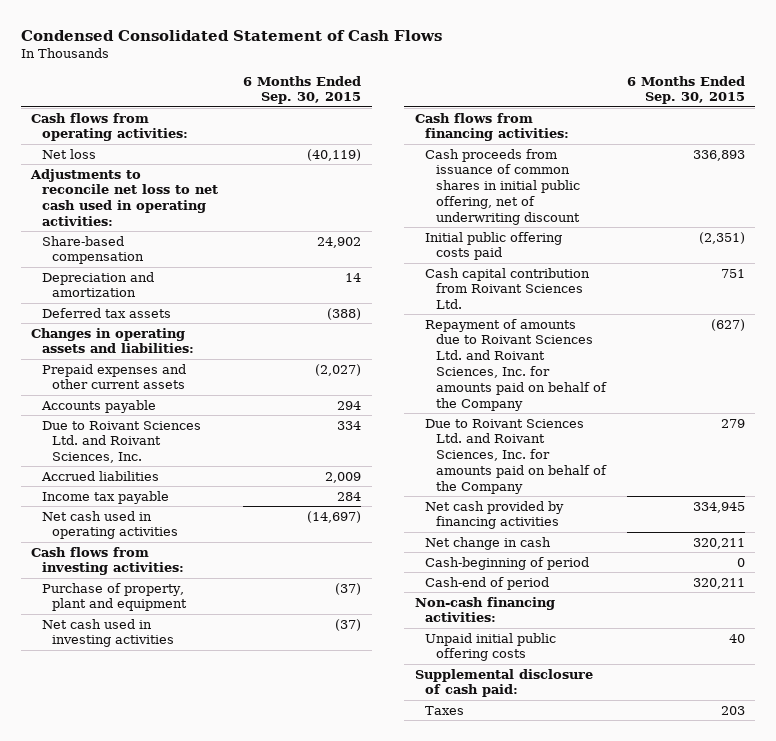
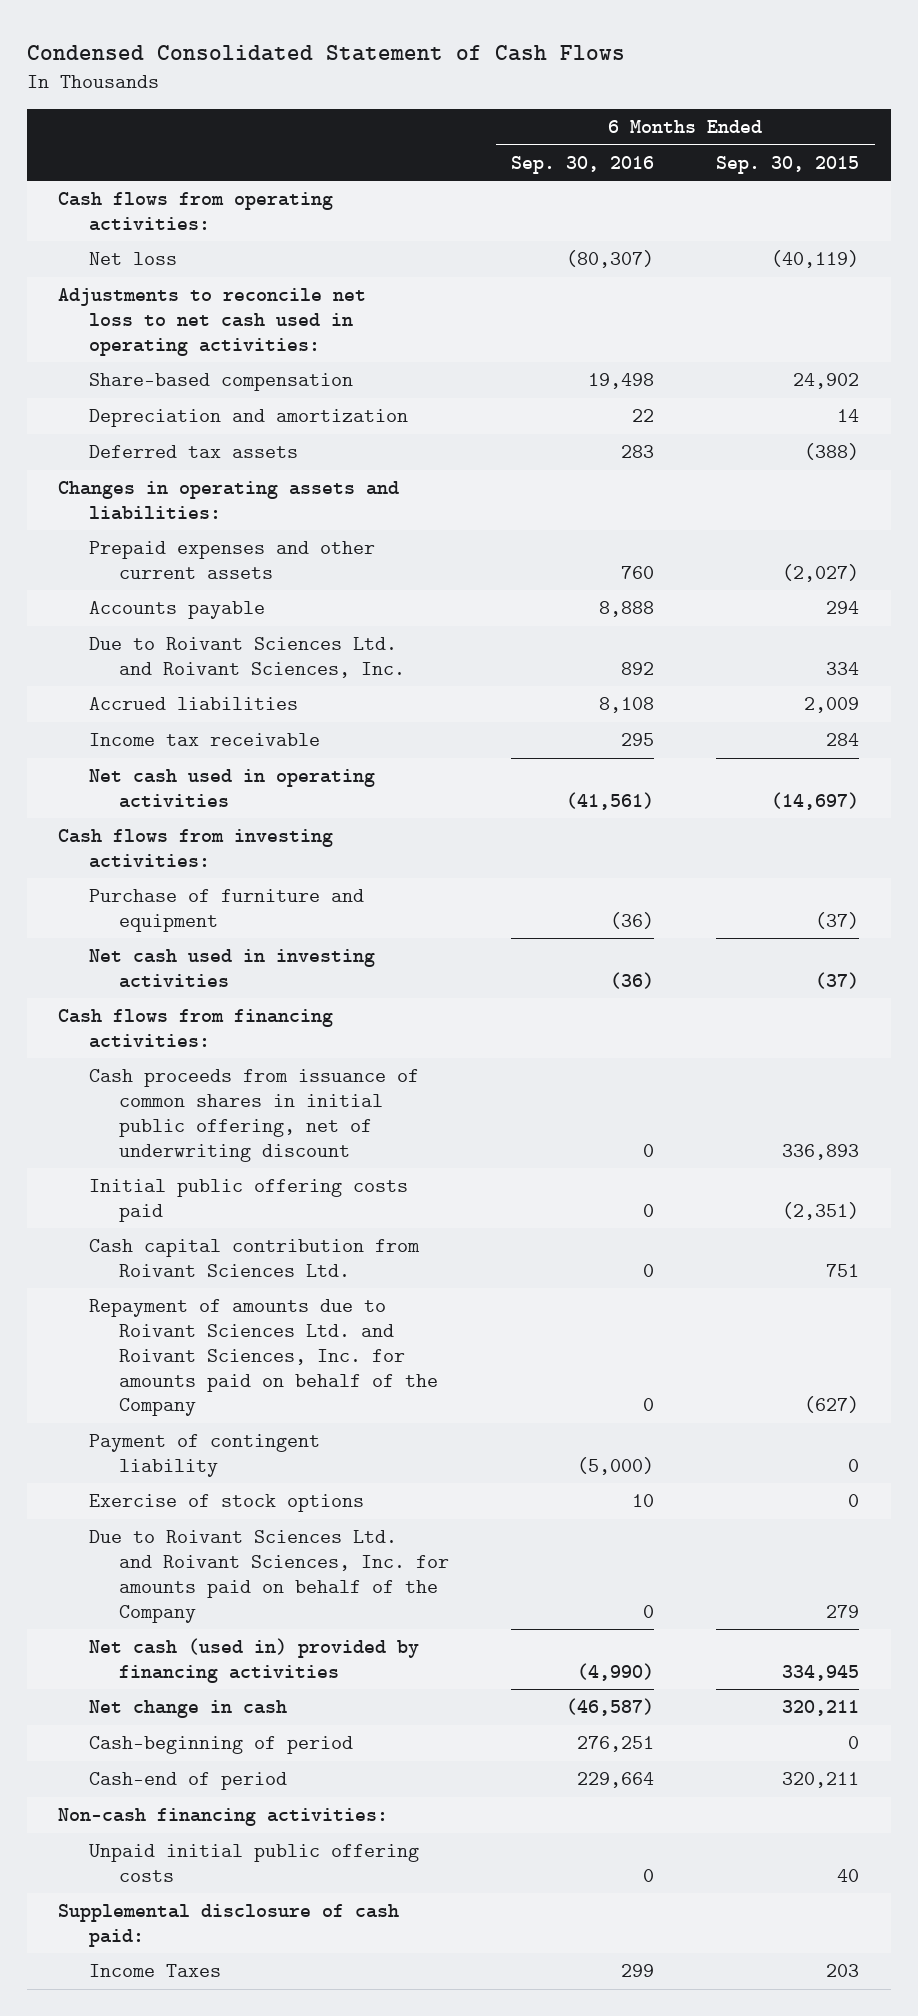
none -> [511,155,655,174] Sep. 30, 2016
[41,490,169,504] Income tax payable -> [88,733,320,747] Income tax receivable
[41,582,188,612] Purchase of property, plant and equipment -> [88,889,364,933] Purchase of furniture and equipment
none -> [88,1434,320,1478] Payment of contingent liability
none -> [88,1494,364,1513] Exercise of stock options
[425,500,565,530] Net cash provided by financing activities -> [88,1638,419,1684] Net cash (used in) provided by financing activities
[425,705,465,715] Taxes -> [88,1964,221,1978] Income Taxes

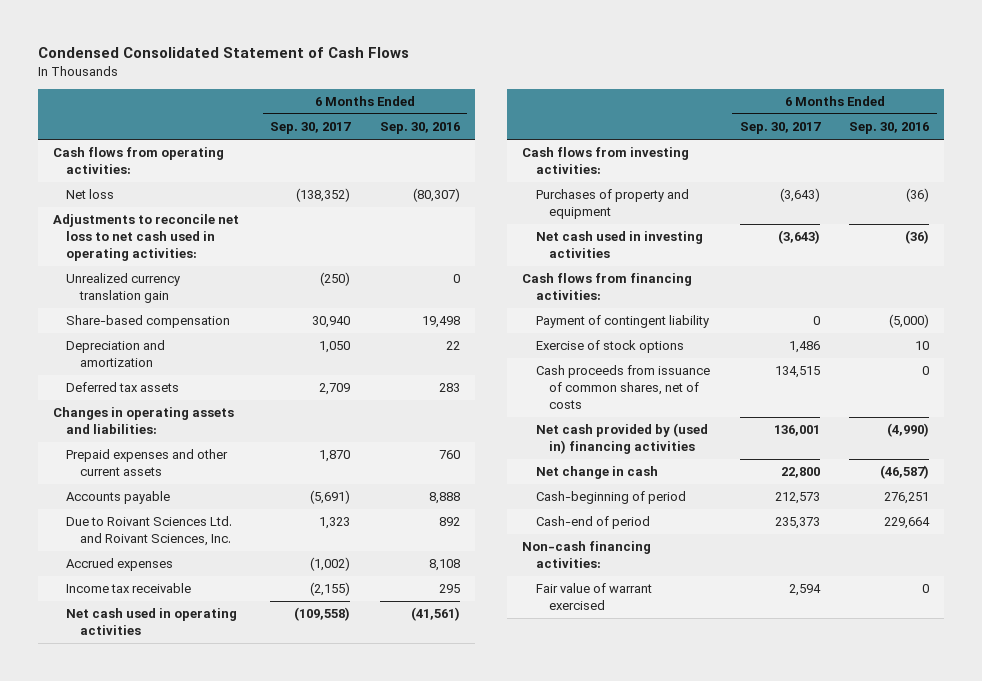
[716,155,860,174] Sep. 30, 2015 -> none
none -> [270,122,352,135] Sep. 30, 2017
none -> [66,273,181,304] Unrealized currency translation gain
[88,697,298,711] Accrued liabilities -> [66,558,174,572] Accrued expenses
[88,889,364,933] Purchase of furniture and equipment -> [535,189,689,220] Purchases of property and equipment
[88,1069,419,1162] Cash proceeds from issuance of common shares in initial public offering, net of underwriting discount -> none
[88,1179,408,1223] Initial public offering costs paid -> none
[88,1239,420,1278] Cash capital contribution from Roivant Sciences Ltd. -> none
[88,1299,438,1417] Repayment of amounts due to Roivant Sciences Ltd. and Roivant Sciences, Inc. for amounts paid on behalf of the Company -> none
[88,1530,449,1623] Due to Roivant Sciences Ltd. and Roivant Sciences, Inc. for amounts paid on behalf of the Company -> none
none -> [535,365,710,409] Cash proceeds from issuance of common shares, net of costs
[88,1638,419,1684] Net cash (used in) provided by financing activities -> [535,423,708,455] Net cash provided by (used in) financing activities
[88,1844,419,1883] Unpaid initial public offering costs -> none
[58,1904,400,1948] Supplemental disclosure of cash paid: -> none
[88,1964,221,1978] Income Taxes -> none
none -> [535,583,652,611] Fair value of warrant exercised

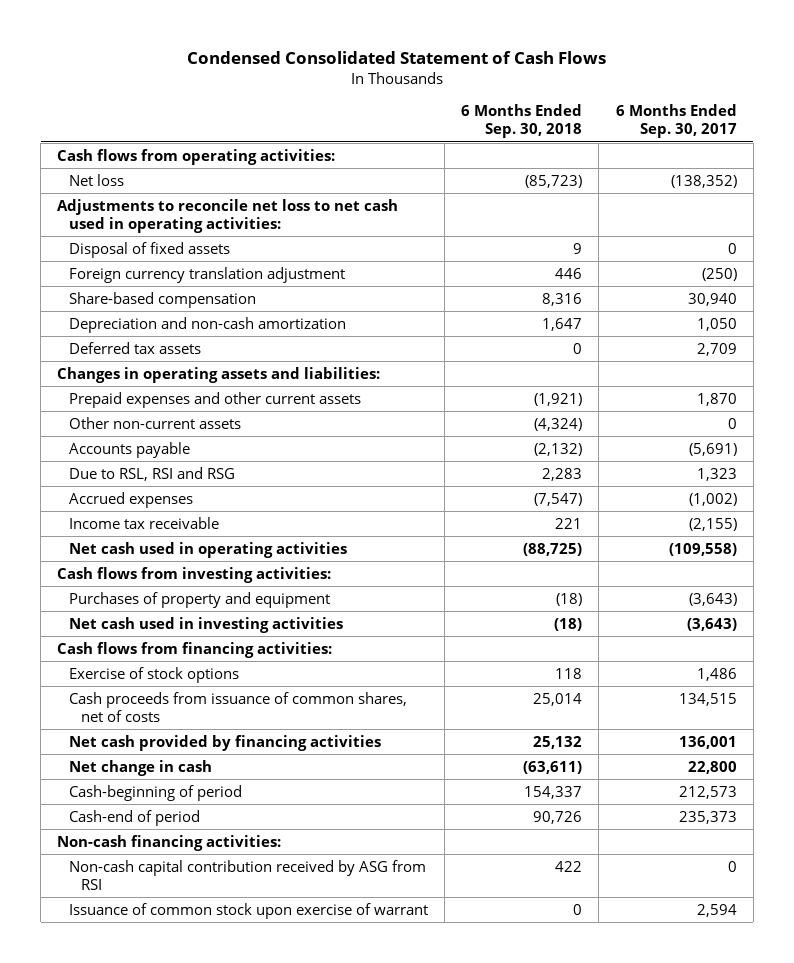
[379,122,460,135] Sep. 30, 2016 -> none
none -> [461,104,583,139] 6 Months Ended Sep. 30, 2018
none -> [69,241,231,258] Disposal of fixed assets
[66,273,181,304] Unrealized currency translation gain -> [69,266,346,283] Foreign currency translation adjustment
[66,340,166,368] Depreciation and amortization -> [69,316,347,333] Depreciation and non-cash amortization
none -> [69,416,242,429] Other non-current assets
[66,516,233,547] Due to Roivant Sciences Ltd. and Roivant Sciences, Inc. -> [69,466,236,481] Due to RSL, RSI and RSG
[535,315,709,329] Payment of contingent liability -> none
[535,423,708,455] Net cash provided by (used in) financing activities -> [69,734,382,751] Net cash provided by financing activities
none -> [69,859,427,890] Non-cash capital contribution received by ASG from RSI
[535,583,652,611] Fair value of warrant exercised -> [69,902,429,919] Issuance of common stock upon exercise of warrant

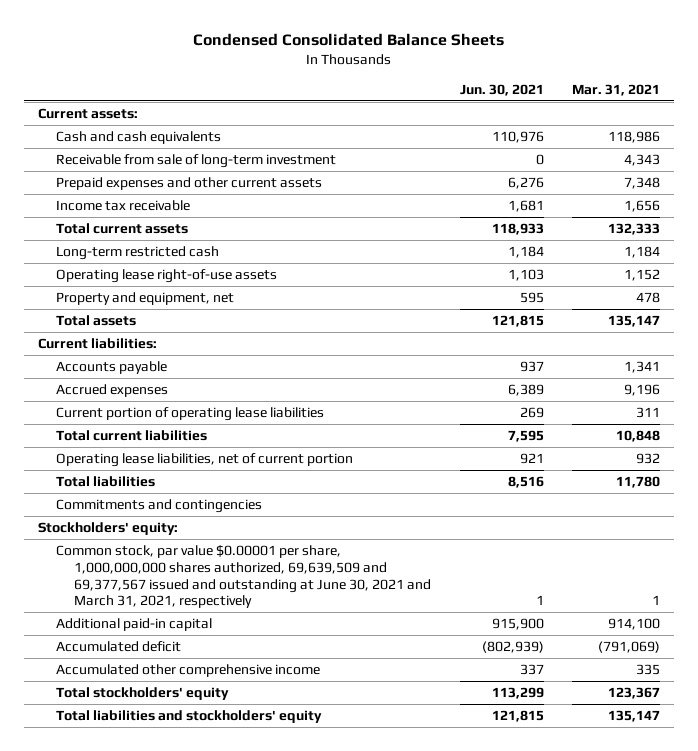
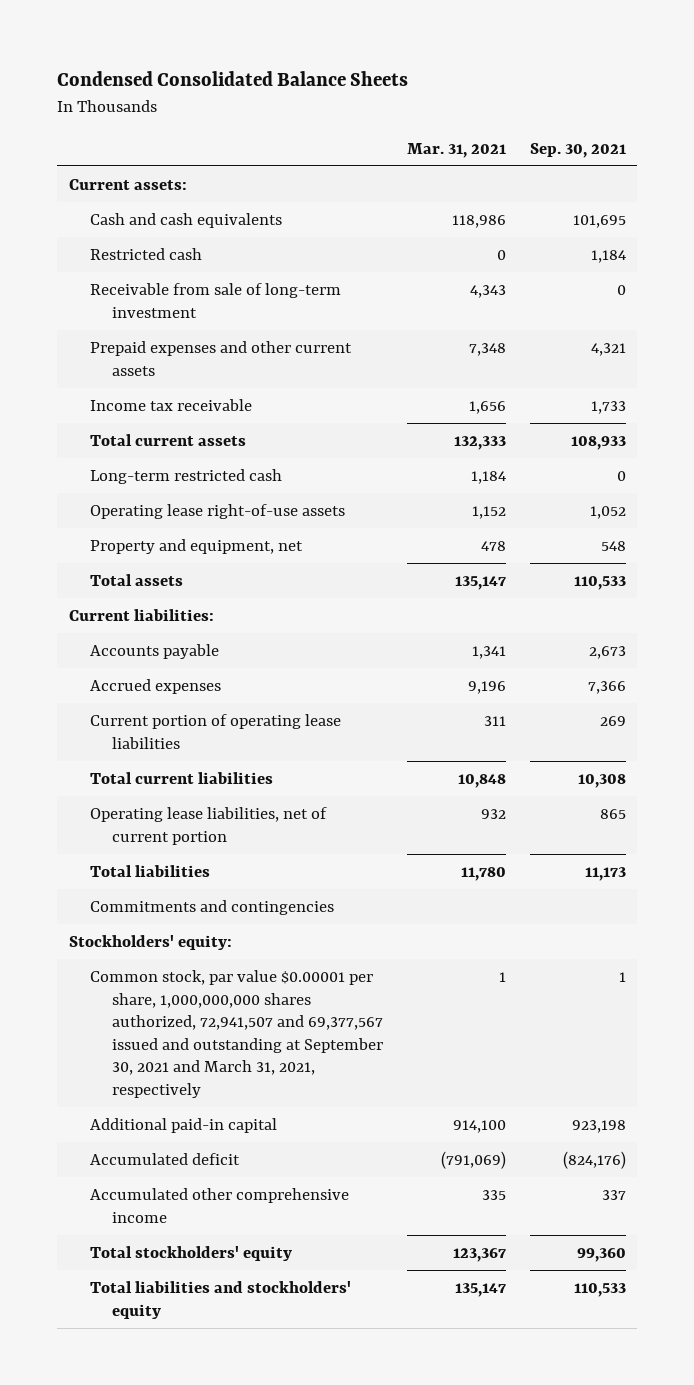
[459,83,544,96] Jun. 30, 2021 -> none
none -> [529,142,626,158] Sep. 30, 2021
none -> [90,247,203,260] Restricted cash
[56,545,432,609] Common stock, par value $0.00001 per share, 1,000,000,000 shares authorized, 69,639,509 and 69,377,567 issued and outstanding at June 30, 2021 and March 31, 2021, respectively -> [90,969,384,1099] Common stock, par value $0.00001 per share, 1,000,000,000 shares authorized, 72,941,507 and 69,377,567 issued and outstanding at September 30, 2021 and March 31, 2021, respectively

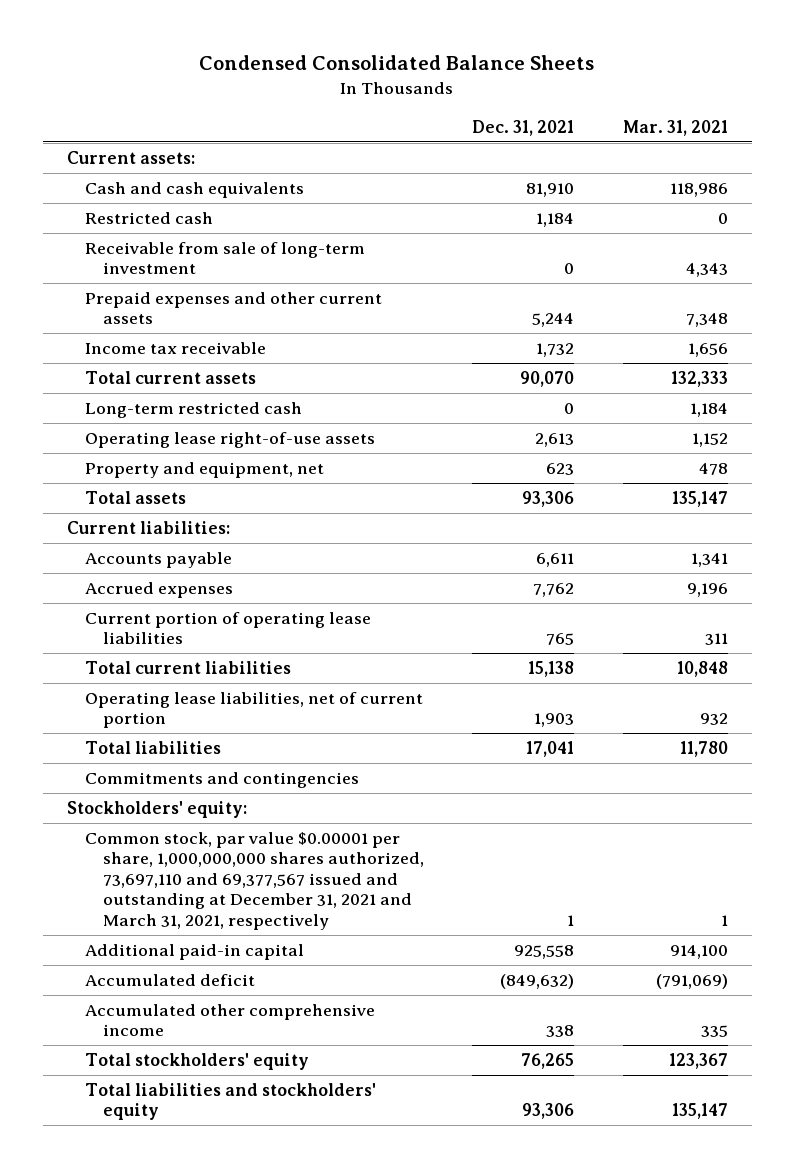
[529,142,626,158] Sep. 30, 2021 -> none
none -> [472,120,575,137] Dec. 31, 2021
[90,969,384,1099] Common stock, par value $0.00001 per share, 1,000,000,000 shares authorized, 72,941,507 and 69,377,567 issued and outstanding at September 30, 2021 and March 31, 2021, respectively -> [85,832,425,930] Common stock, par value $0.00001 per share, 1,000,000,000 shares authorized, 73,697,110 and 69,377,567 issued and outstanding at December 31, 2021 and March 31, 2021, respectively

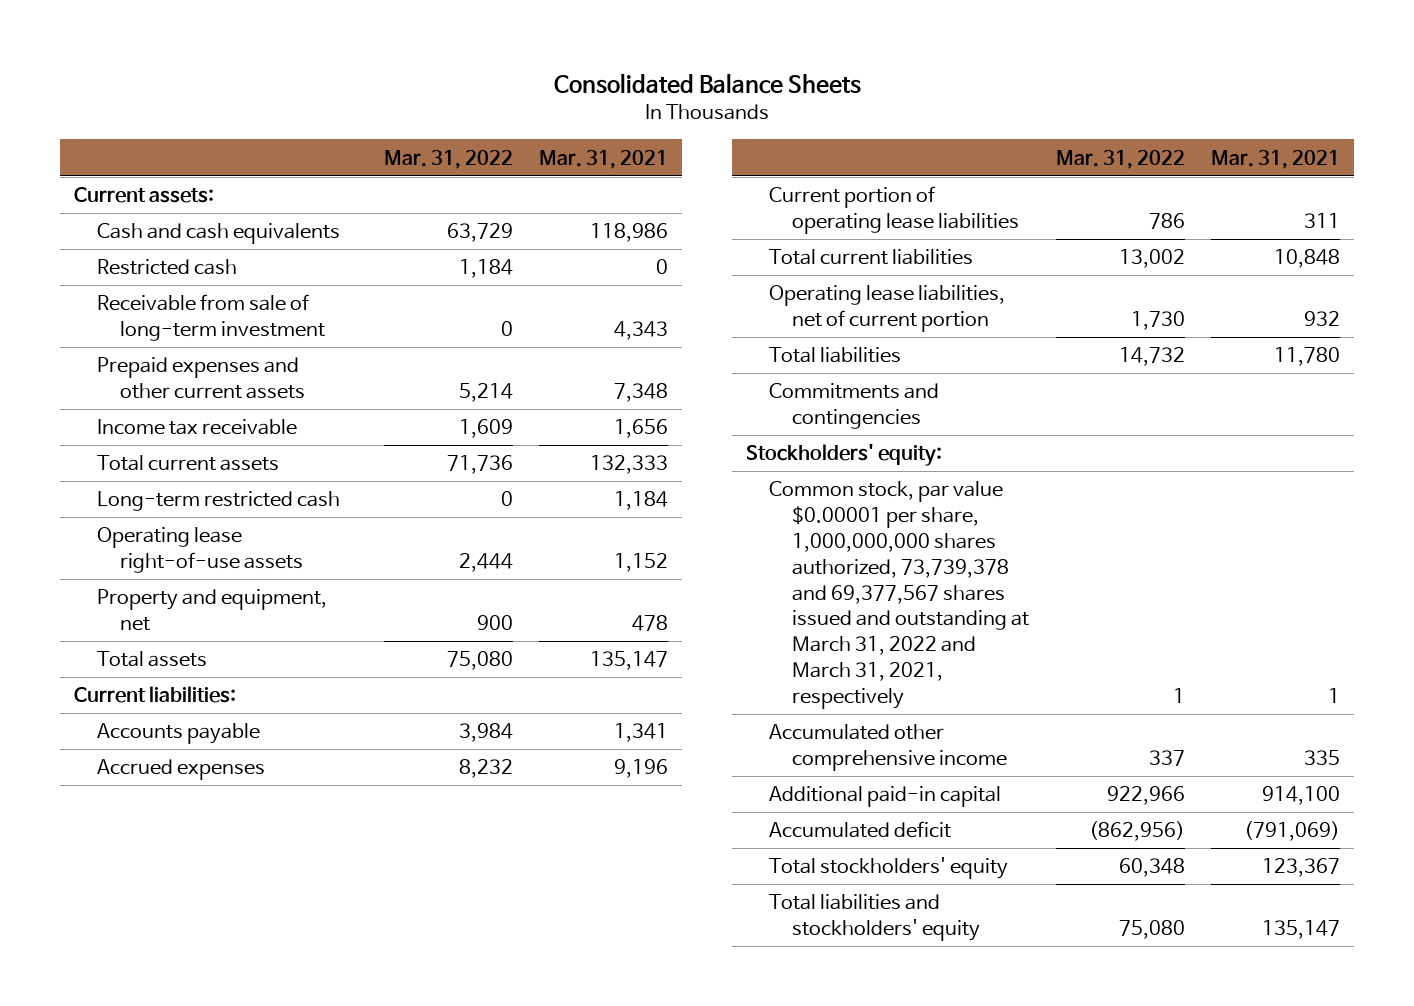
[199,55,595,71] Condensed Consolidated Balance Sheets -> [554,72,862,94] Consolidated Balance Sheets
[472,120,575,137] Dec. 31, 2021 -> none
none -> [383,149,513,169] Mar. 31, 2022
[85,832,425,930] Common stock, par value $0.00001 per share, 1,000,000,000 shares authorized, 73,697,110 and 69,377,567 issued and outstanding at December 31, 2021 and March 31, 2021, respectively -> [768,481,1029,709] Common stock, par value $0.00001 per share, 1,000,000,000 shares authorized, 73,739,378 and 69,377,567 shares issued and outstanding at March 31, 2022 and March 31, 2021, respectively
[85,1004,376,1037] Accumulated other comprehensive income -> [768,724,1007,772] Accumulated other comprehensive income

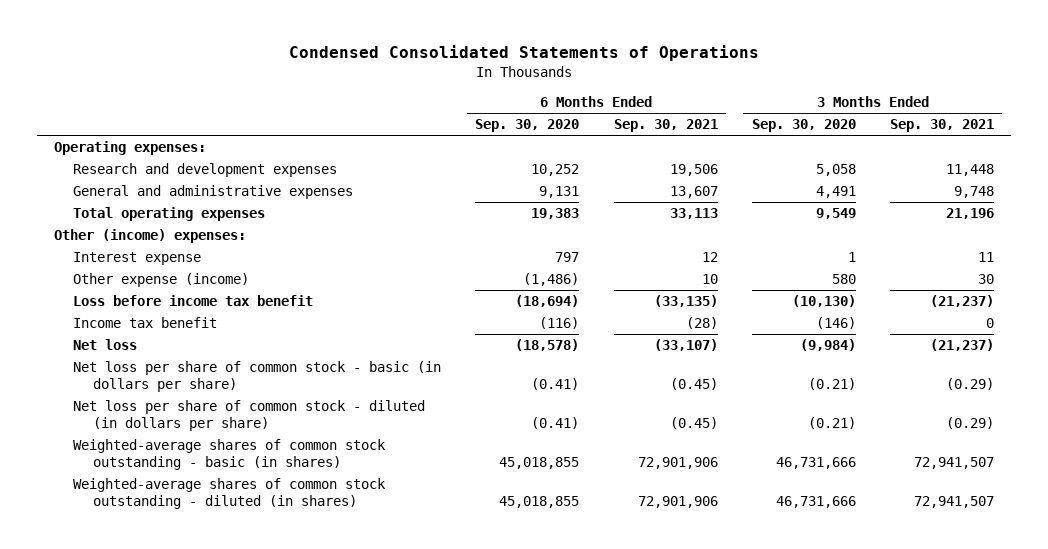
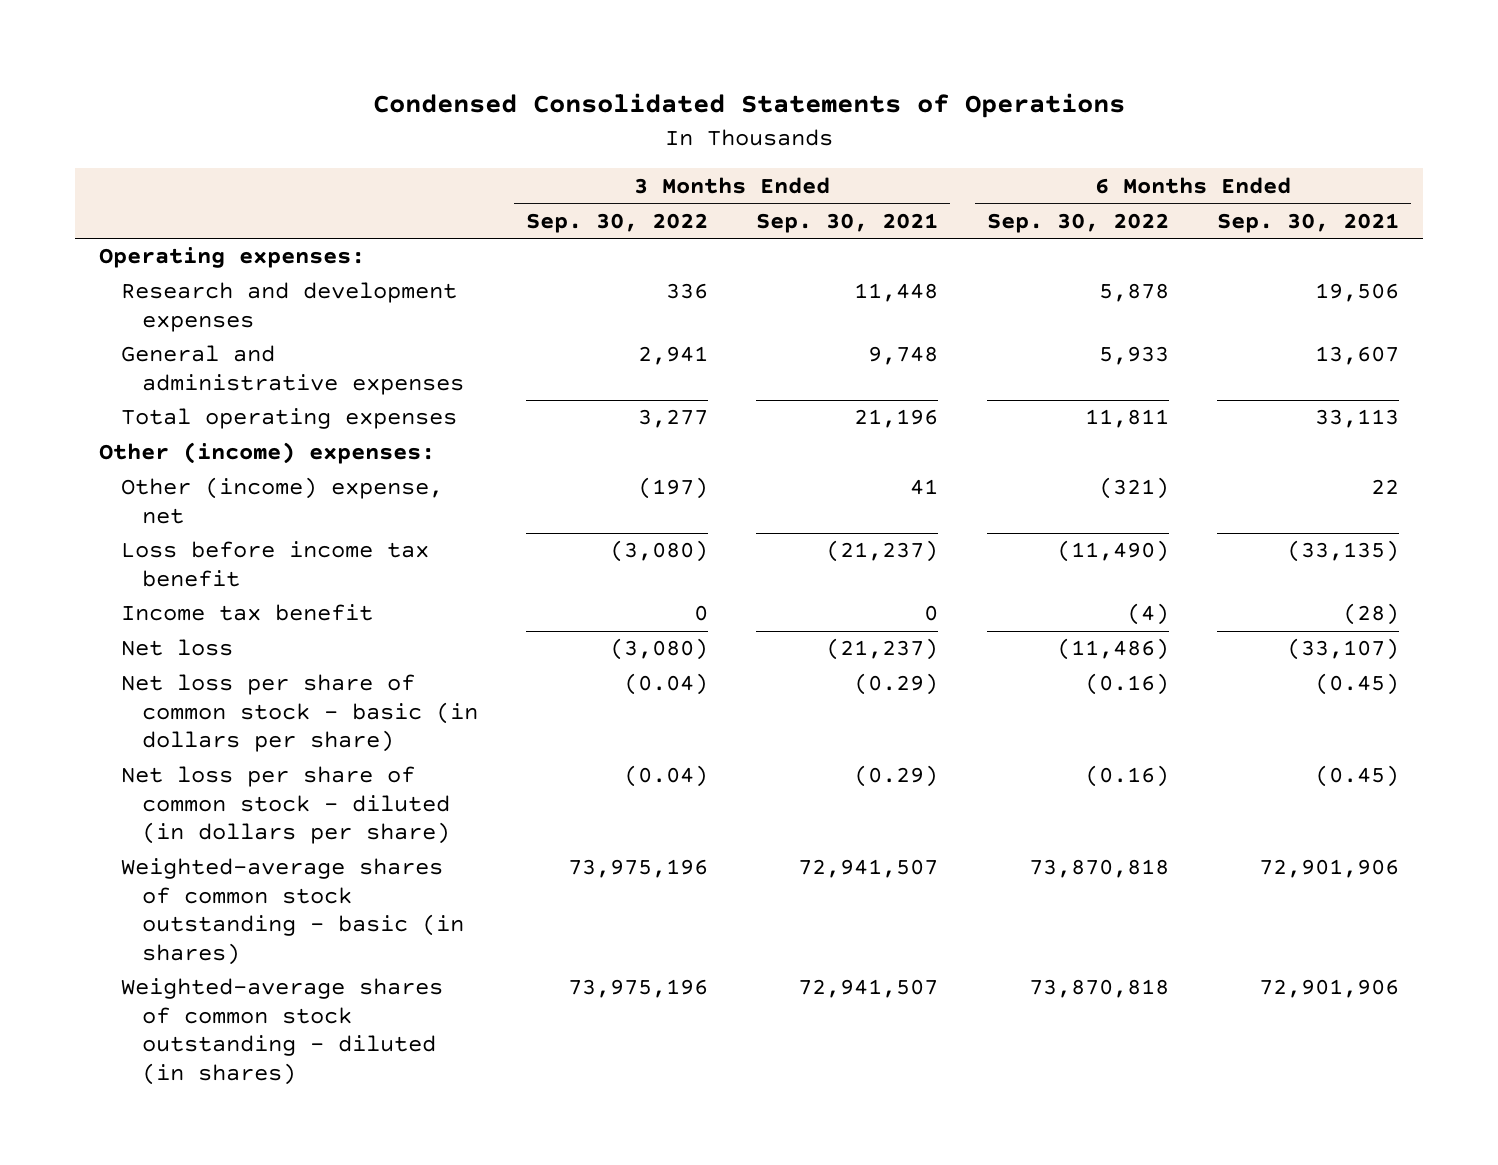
[475,119,580,133] Sep. 30, 2020 -> none
[751,119,856,133] Sep. 30, 2020 -> none
none -> [526,212,709,233] Sep. 30, 2022
none -> [986,212,1169,233] Sep. 30, 2022
[73,252,202,266] Interest expense -> none
[73,273,250,288] Other expense (income) -> [120,477,443,524] Other (income) expense, net
[701,274,718,285] 10 -> [1370,479,1399,495] 22
[977,274,994,285] 30 -> [910,479,939,496] 41

